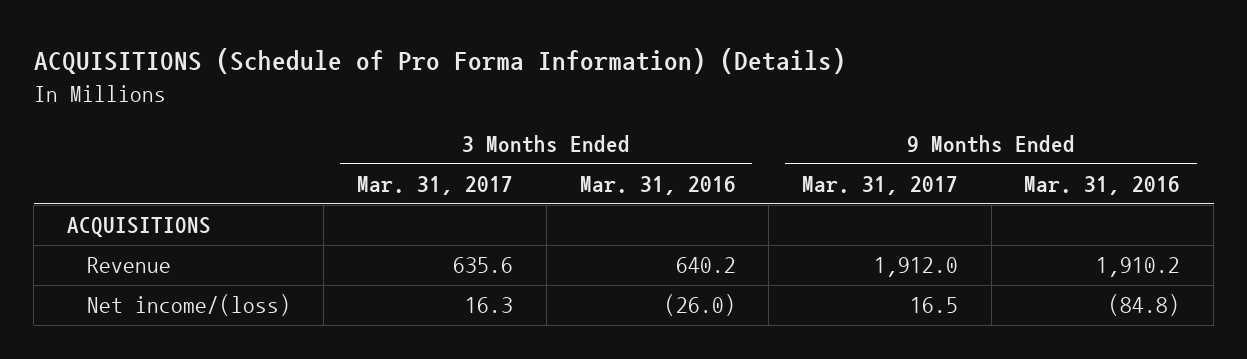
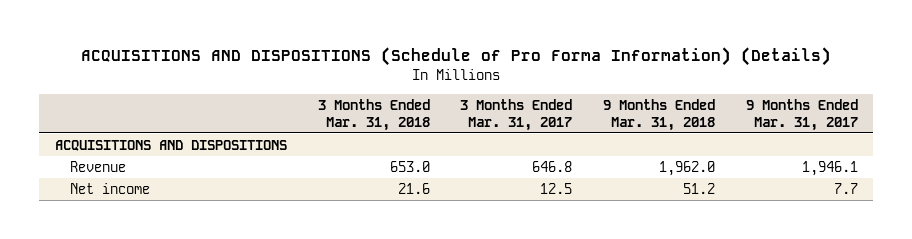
[33,48,846,75] ACQUISITIONS (Schedule of Pro Forma Information) (Details) -> [81,47,832,67] ACQUISITIONS AND DISPOSITIONS (Schedule of Pro Forma Information) (Details)
[579,176,736,196] Mar. 31, 2016 -> none
[1024,176,1181,196] Mar. 31, 2016 -> none
none -> [317,98,430,131] 3 Months Ended Mar. 31, 2018
none -> [602,98,715,131] 9 Months Ended Mar. 31, 2018
[66,217,211,238] ACQUISITIONS -> [54,139,287,151] ACQUISITIONS AND DISPOSITIONS
[453,257,514,274] 635.6 -> [532,160,573,172] 646.8
[873,257,958,278] 1,912.0 -> [801,160,858,176] 1,946.1
[86,294,291,317] Net income/(loss) -> [70,182,151,194] Net income
[465,297,514,314] 16.3 -> [540,182,573,194] 12.5
[909,297,958,314] 16.5 -> [833,182,858,194] 7.7

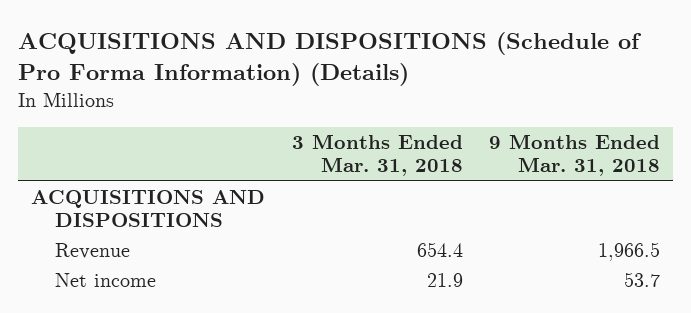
[460,98,573,131] 3 Months Ended Mar. 31, 2017 -> none
[745,98,858,131] 9 Months Ended Mar. 31, 2017 -> none
[389,160,430,172] 653.0 -> [416,241,463,257] 654.4
[658,160,715,176] 1,962.0 -> [598,241,661,261] 1,966.5
[397,182,430,194] 21.6 -> [426,272,463,287] 21.9
[682,182,715,194] 51.2 -> [624,271,661,287] 53.7

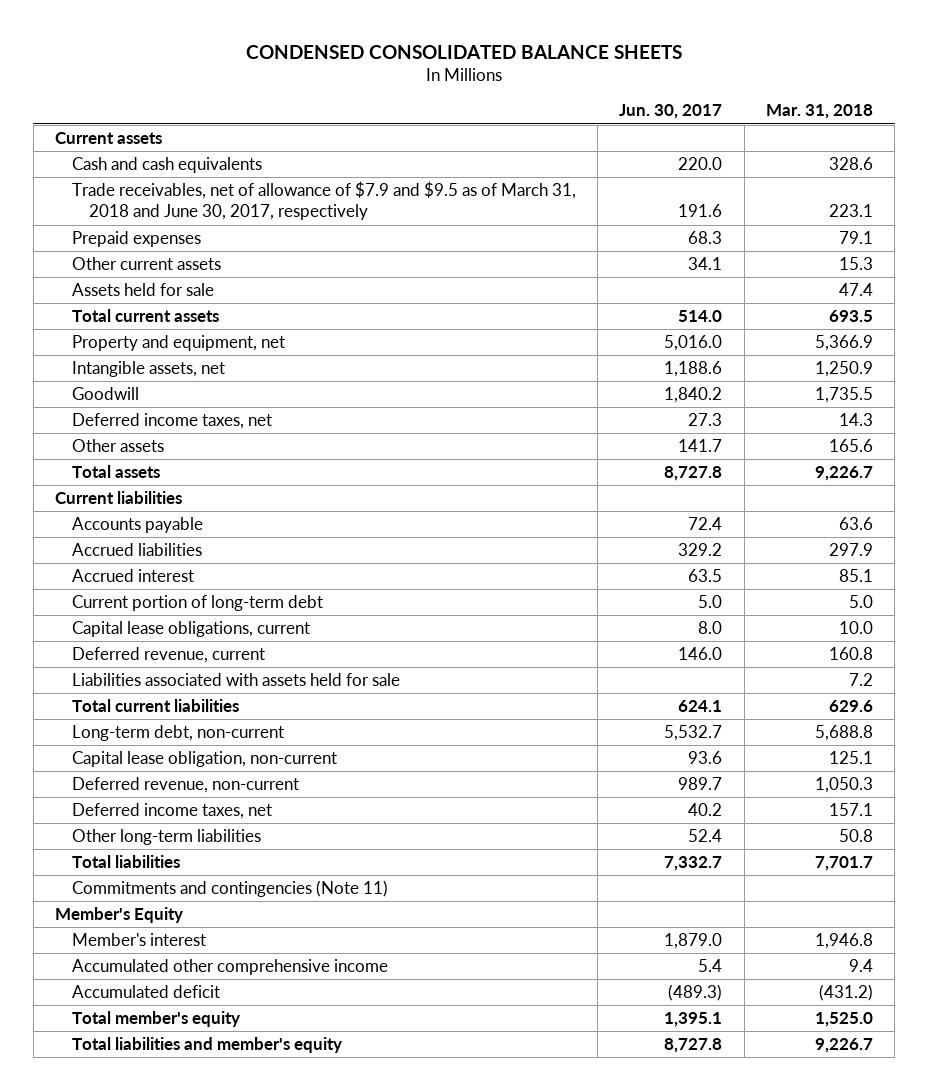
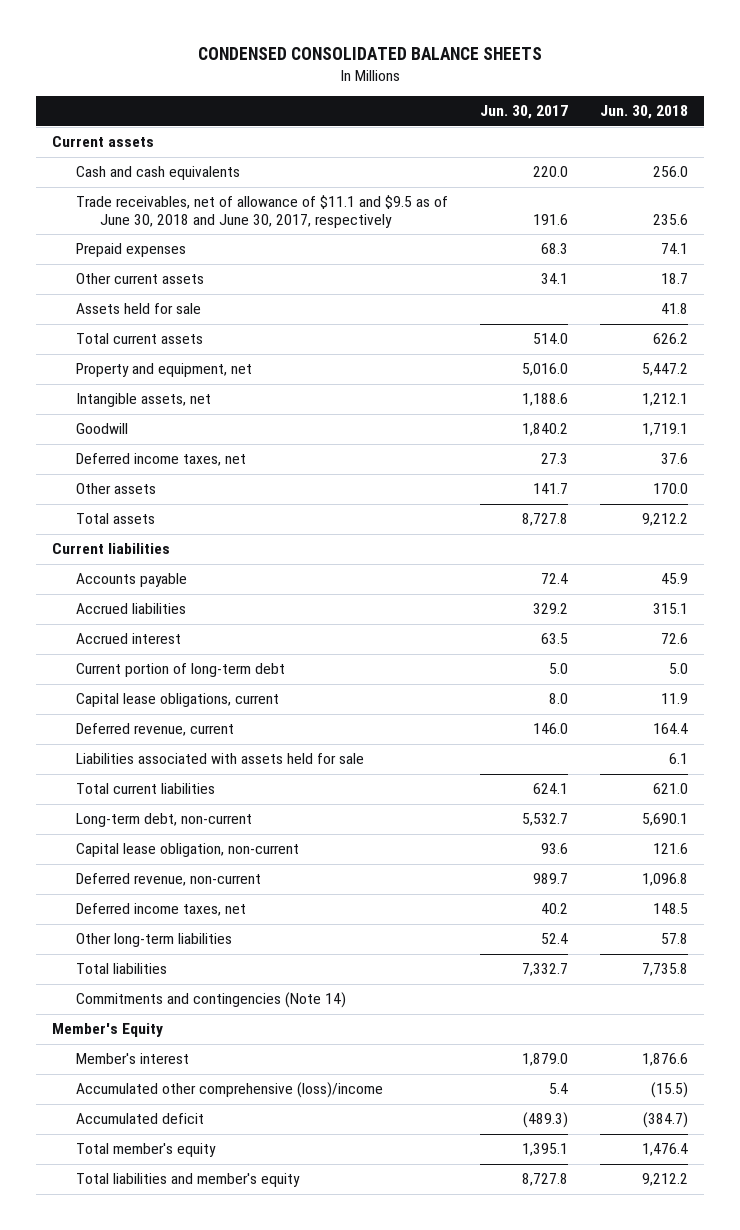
[765,104,873,120] Mar. 31, 2018 -> none
none -> [600,105,689,120] Jun. 30, 2018
[71,181,576,221] Trade receivables, net of allowance of $7.9 and $9.5 as of March 31, 2018 and June 30, 2017, respectively -> [76,195,449,229] Trade receivables, net of allowance of $11.1 and $9.5 as of June 30, 2018 and June 30, 2017, respectively
[71,880,388,898] Commitments and contingencies (Note 11) -> [76,992,347,1009] Commitments and contingencies (Note 14)
[71,959,388,976] Accumulated other comprehensive income -> [76,1082,384,1099] Accumulated other comprehensive (loss)/income

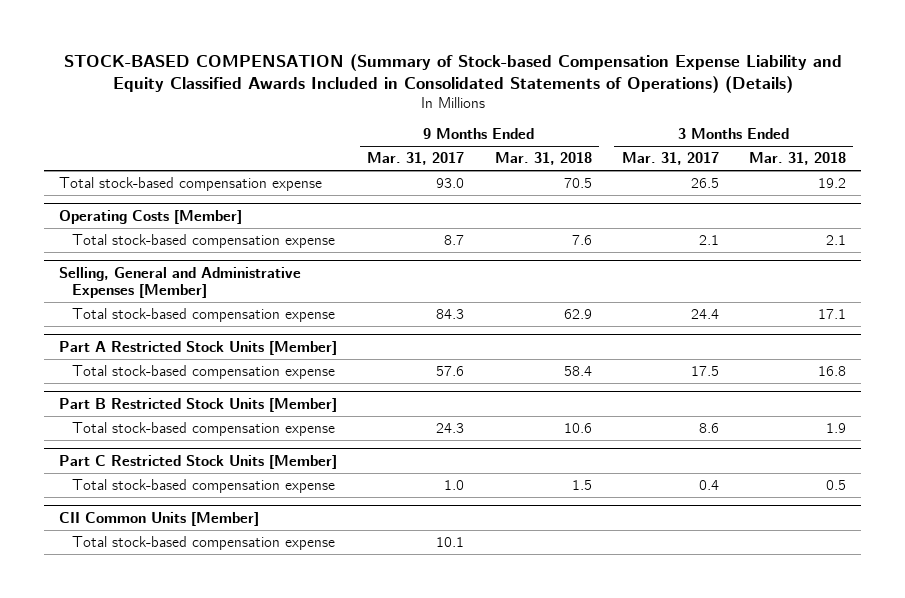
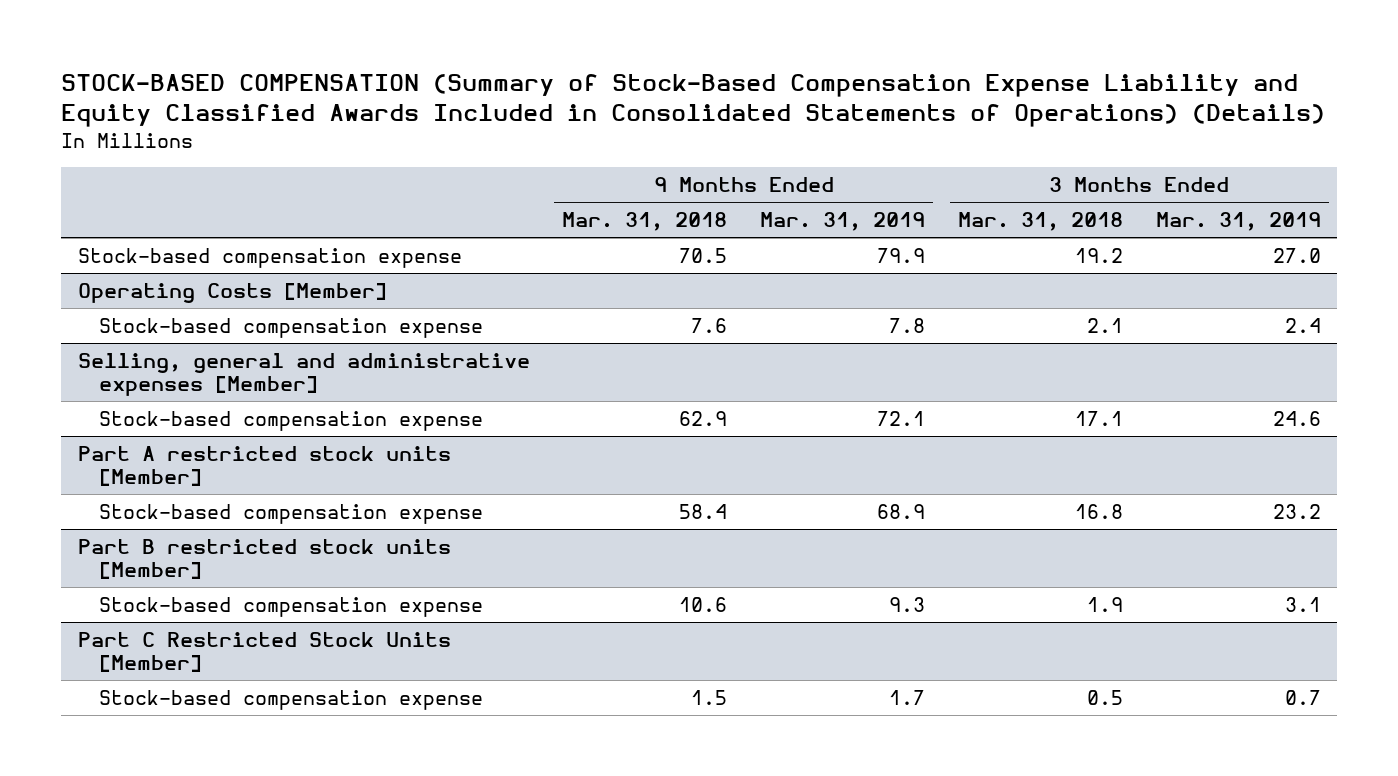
[63,53,842,93] STOCK-BASED COMPENSATION (Summary of Stock-based Compensation Expense Liability and Equity Classified Awards Included in Consolidated Statements of Operations) (Details) -> [61,74,1326,128] STOCK-BASED COMPENSATION (Summary of Stock-Based Compensation Expense Liability and Equity Classified Awards Included in Consolidated Statements of Operations) (Details)
[367,152,465,166] Mar. 31, 2017 -> none
[621,152,719,166] Mar. 31, 2017 -> none
none -> [760,211,926,231] Mar. 31, 2019
none -> [1155,211,1321,231] Mar. 31, 2019
[59,176,323,191] Total stock-based compensation expense -> [77,247,462,268] Stock-based compensation expense
[71,233,335,248] Total stock-based compensation expense -> [99,317,484,338] Stock-based compensation expense
[59,266,302,299] Selling, General and Administrative Expenses [Member] -> [77,352,530,397] Selling, general and administrative expenses [Member]
[71,307,335,322] Total stock-based compensation expense -> [99,410,484,431] Stock-based compensation expense
[59,340,338,355] Part A Restricted Stock Units [Member] -> [77,445,451,487] Part A restricted stock units [Member]
[71,364,335,379] Total stock-based compensation expense -> [99,503,484,524] Stock-based compensation expense
[59,397,338,412] Part B Restricted Stock Units [Member] -> [77,538,451,580] Part B restricted stock units [Member]
[71,421,335,436] Total stock-based compensation expense -> [99,596,484,617] Stock-based compensation expense
[59,511,260,526] CII Common Units [Member] -> none
[71,535,335,550] Total stock-based compensation expense -> none
[71,478,335,493] Total stock-based compensation expense -> [99,689,484,710] Stock-based compensation expense

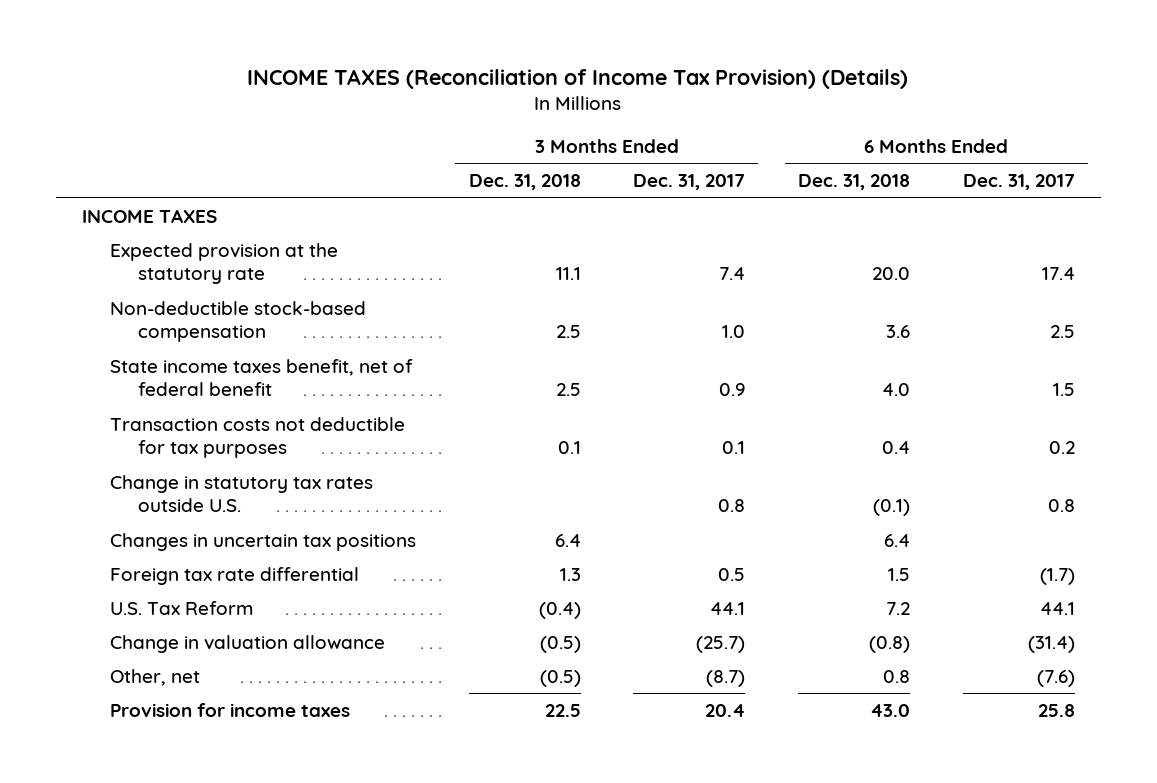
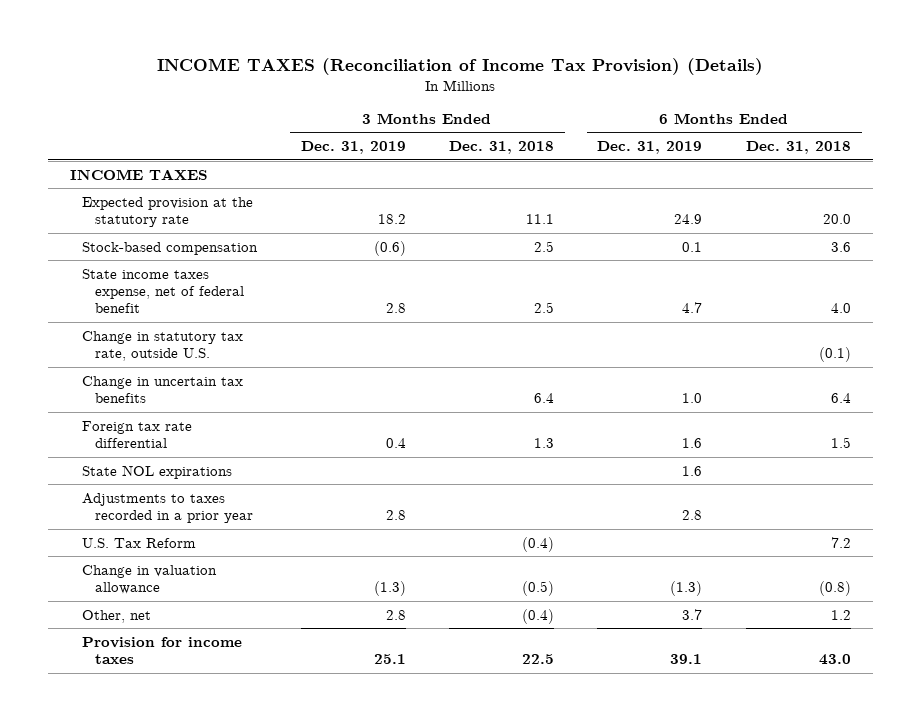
[633,174,746,191] Dec. 31, 2017 -> none
[962,174,1075,191] Dec. 31, 2017 -> none
none -> [300,141,406,155] Dec. 31, 2019
none -> [597,141,703,155] Dec. 31, 2019
[109,416,405,459] Transaction costs not deductible for tax purposes -> none
[109,300,366,343] Non-deductible stock-based compensation -> [82,241,259,255] Stock-based compensation
[109,358,413,397] State income taxes benefit, net of federal benefit -> [82,268,245,314] State income taxes expense, net of federal benefit
[109,474,373,513] Change in statutory tax rates outside U.S. -> [82,330,244,361] Change in statutory tax rate, outside U.S.
[109,532,416,551] Changes in uncertain tax positions -> [82,375,244,403] Change in uncertain tax benefits
none -> [82,464,233,479] State NOL expirations
none -> [82,492,254,523] Adjustments to taxes recorded in a prior year
[539,669,581,687] (0.5) -> [522,608,555,624] (0.4)
[882,669,910,683] 0.8 -> [830,609,851,620] 1.2

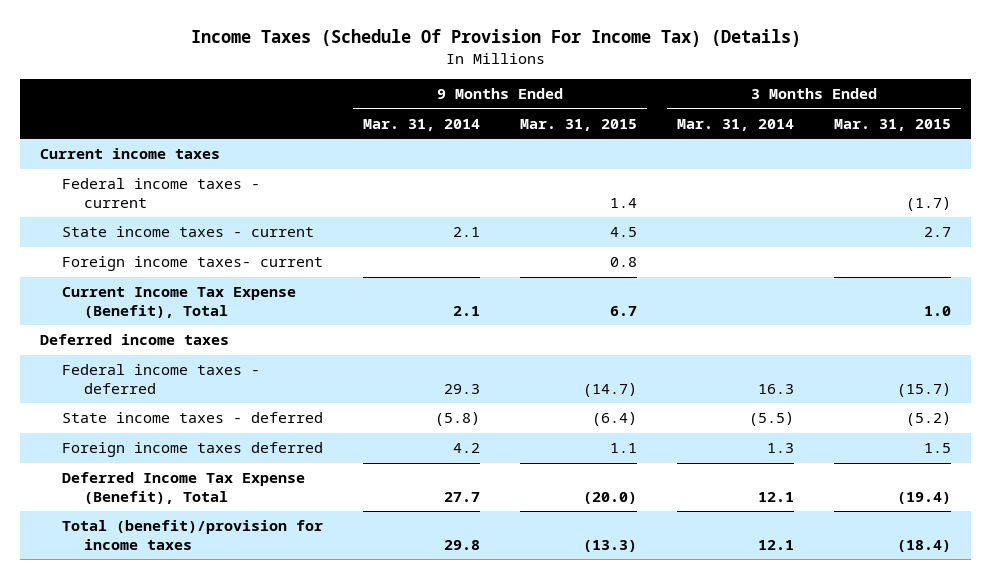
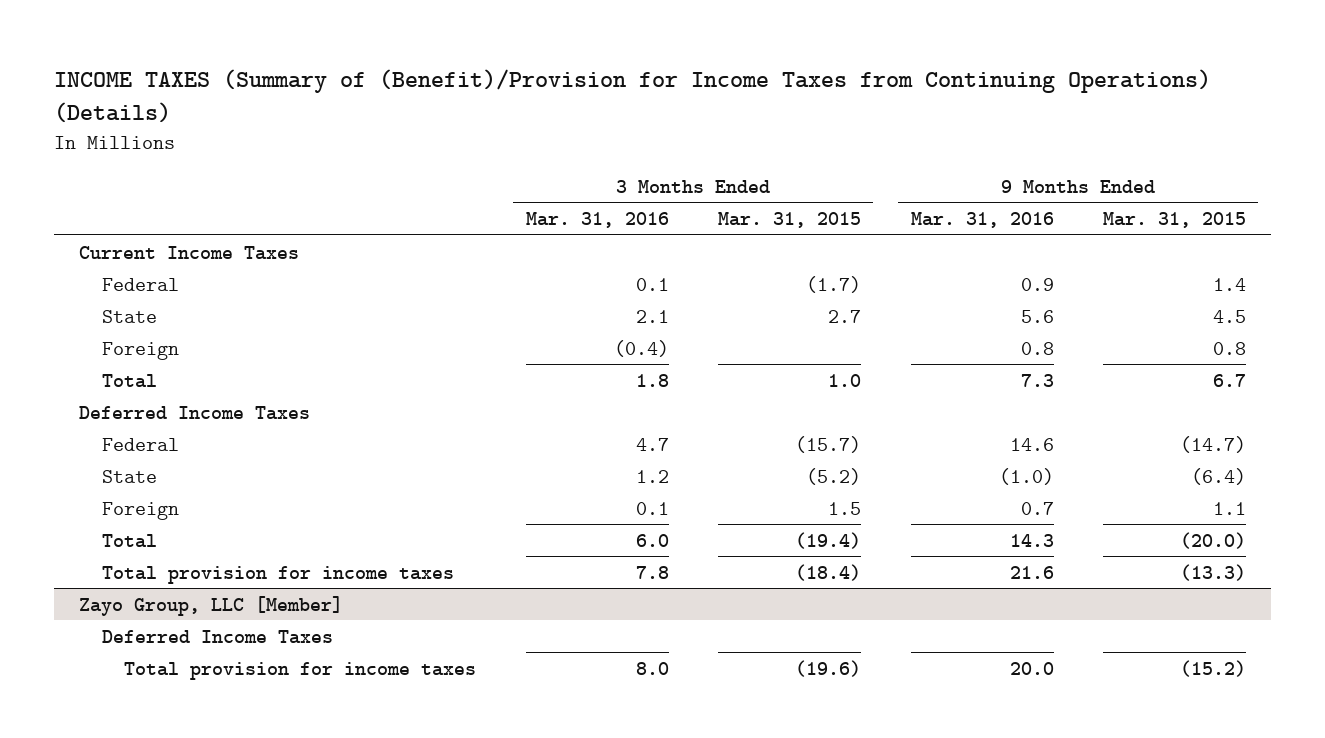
[190,29,801,48] Income Taxes (Schedule Of Provision For Income Tax) (Details) -> [53,68,1211,123] INCOME TAXES (Summary of (Benefit)/Provision for Income Taxes from Continuing Operations) (Details)
[362,118,480,131] Mar. 31, 2014 -> none
[676,118,794,131] Mar. 31, 2014 -> none
none -> [525,211,669,228] Mar. 31, 2016
none -> [910,211,1054,228] Mar. 31, 2016
[40,148,221,160] Current income taxes -> [78,245,299,260] Current Income Taxes
[61,178,260,208] Federal income taxes - current -> [101,277,179,291] Federal
[61,226,314,238] State income taxes - current -> [101,309,157,323] State
[61,256,323,272] Foreign income taxes- current -> [101,341,179,360] Foreign
[61,287,296,318] Current Income Tax Expense (Benefit), Total -> [101,373,157,388] Total
[40,334,230,346] Deferred income taxes -> [78,405,310,420] Deferred Income Taxes
[61,364,260,394] Federal income taxes - deferred -> [101,437,179,451] Federal
[61,412,323,424] State income taxes - deferred -> [101,469,157,483] State
[61,442,323,458] Foreign income taxes deferred -> [101,501,179,520] Foreign
[61,472,305,504] Deferred Income Tax Expense (Benefit), Total -> [101,533,157,548] Total
[61,520,323,550] Total (benefit)/provision for income taxes -> [101,565,454,584] Total provision for income taxes
none -> [78,595,343,616] Zayo Group, LLC [Member]
none -> [101,629,333,644] Deferred Income Taxes
none -> [124,661,477,680] Total provision for income taxes

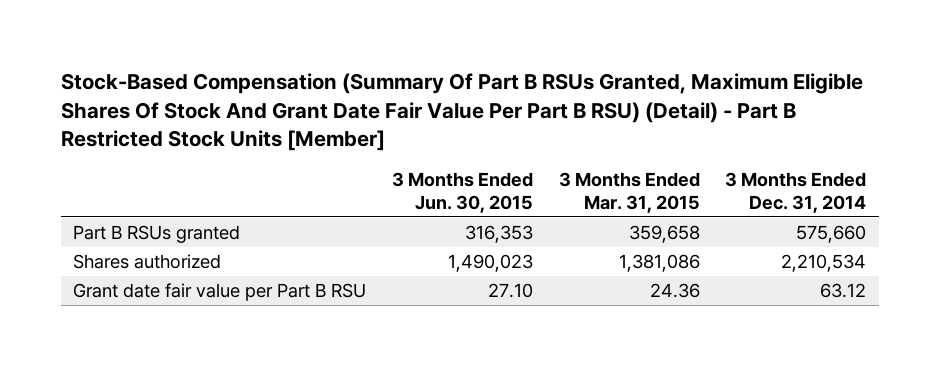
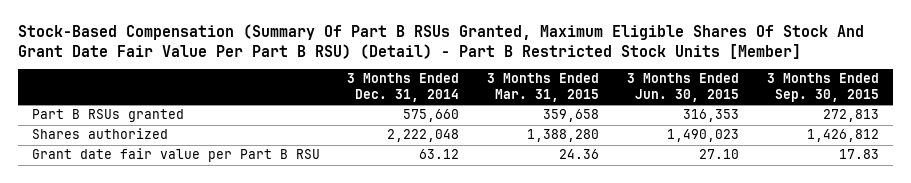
none -> [767,73,880,102] 3 Months Ended Sep. 30, 2015
[618,253,700,272] 1,381,086 -> [527,129,600,143] 1,388,280
[781,253,867,272] 2,210,534 -> [387,129,460,143] 2,222,048

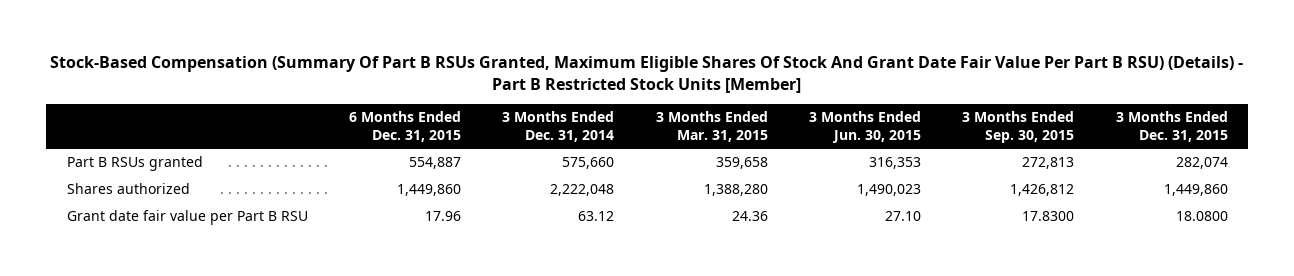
[17,24,864,59] Stock-Based Compensation (Summary Of Part B RSUs Granted, Maximum Eligible Shares Of Stock And Grant Date Fair Value Per Part B RSU) (Detail) - Part B Restricted Stock Units [Member] -> [50,55,1244,93] Stock-Based Compensation (Summary Of Part B RSUs Granted, Maximum Eligible Shares Of Stock And Grant Date Fair Value Per Part B RSU) (Details) - Part B Restricted Stock Units [Member]
none -> [348,111,461,143] 6 Months Ended Dec. 31, 2015
none -> [1115,111,1228,143] 3 Months Ended Dec. 31, 2015
[839,149,880,160] 17.83 -> [1022,211,1075,222] 17.8300

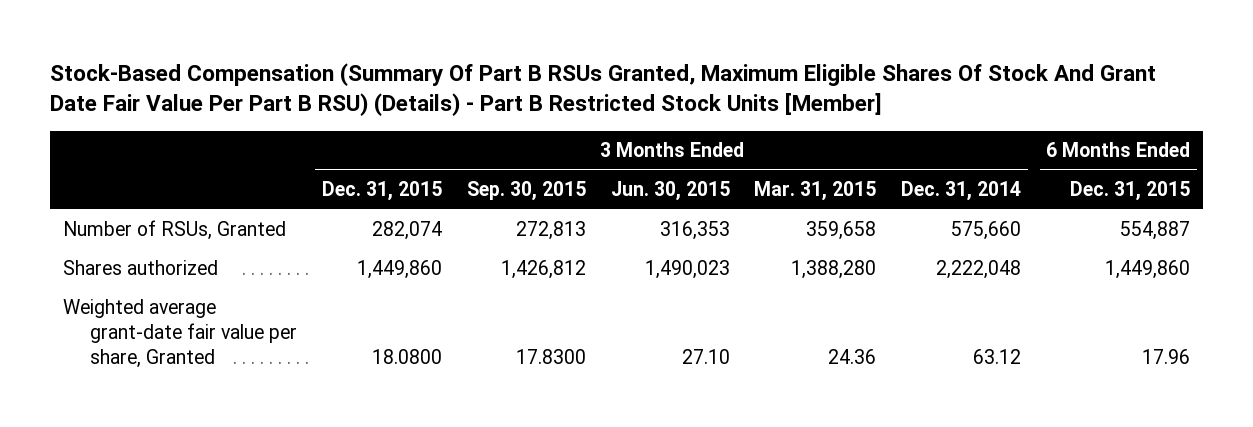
[66,156,203,172] Part B RSUs granted -> [62,220,286,241] Number of RSUs, Granted
[66,210,308,226] Grant date fair value per Part B RSU -> [62,299,297,369] Weighted average grant-date fair value per share, Granted

